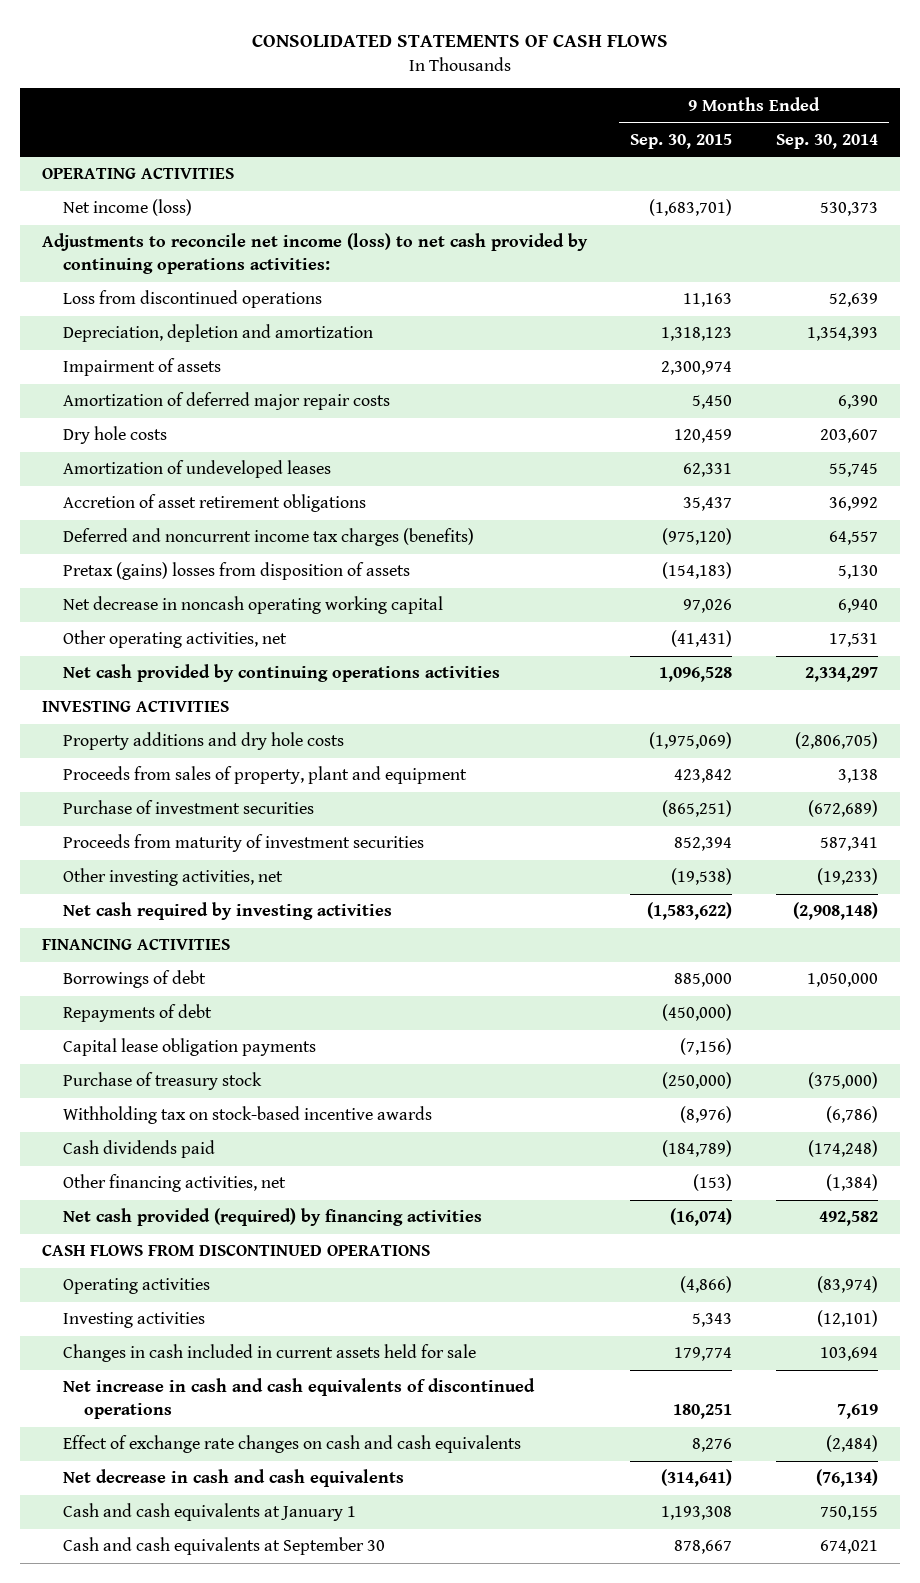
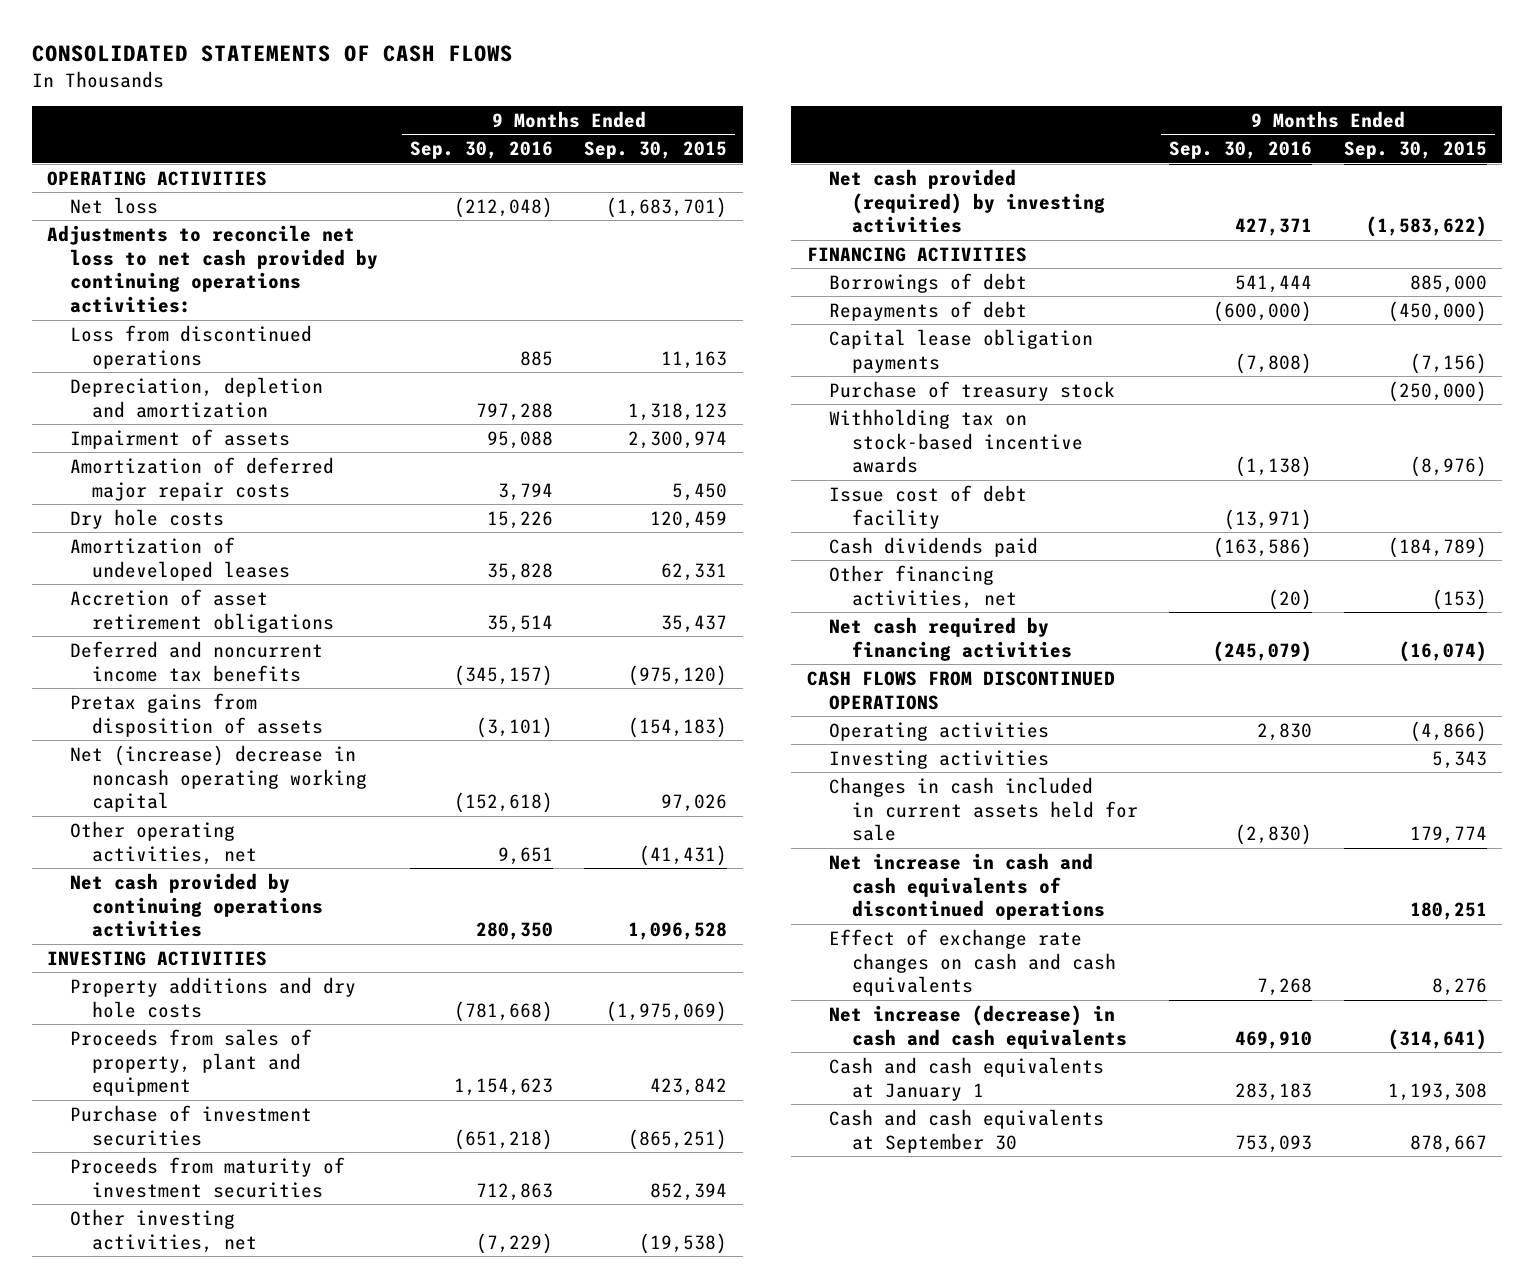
[775,133,878,149] Sep. 30, 2014 -> none
none -> [409,141,553,160] Sep. 30, 2016
[62,199,192,217] Net income (loss) -> [69,196,158,214] Net loss
[41,233,588,275] Adjustments to reconcile net income (loss) to net cash provided by continuing operations activities: -> [47,224,378,314] Adjustments to reconcile net loss to net cash provided by continuing operations activities:
[62,528,474,547] Deferred and noncurrent income tax charges (benefits) -> [69,640,323,682] Deferred and noncurrent income tax benefits
[62,562,410,581] Pretax (gains) losses from disposition of assets -> [69,692,324,737] Pretax gains from disposition of assets
[62,596,443,615] Net decrease in noncash operating working capital -> [69,744,368,813] Net (increase) decrease in noncash operating working capital
[62,902,392,921] Net cash required by investing activities -> [829,168,1105,234] Net cash provided (required) by investing activities
none -> [829,484,1028,529] Issue cost of debt facility
[62,1208,482,1227] Net cash provided (required) by financing activities -> [829,616,1072,661] Net cash required by financing activities
[62,1469,404,1488] Net decrease in cash and cash equivalents -> [829,1004,1127,1049] Net increase (decrease) in cash and cash equivalents

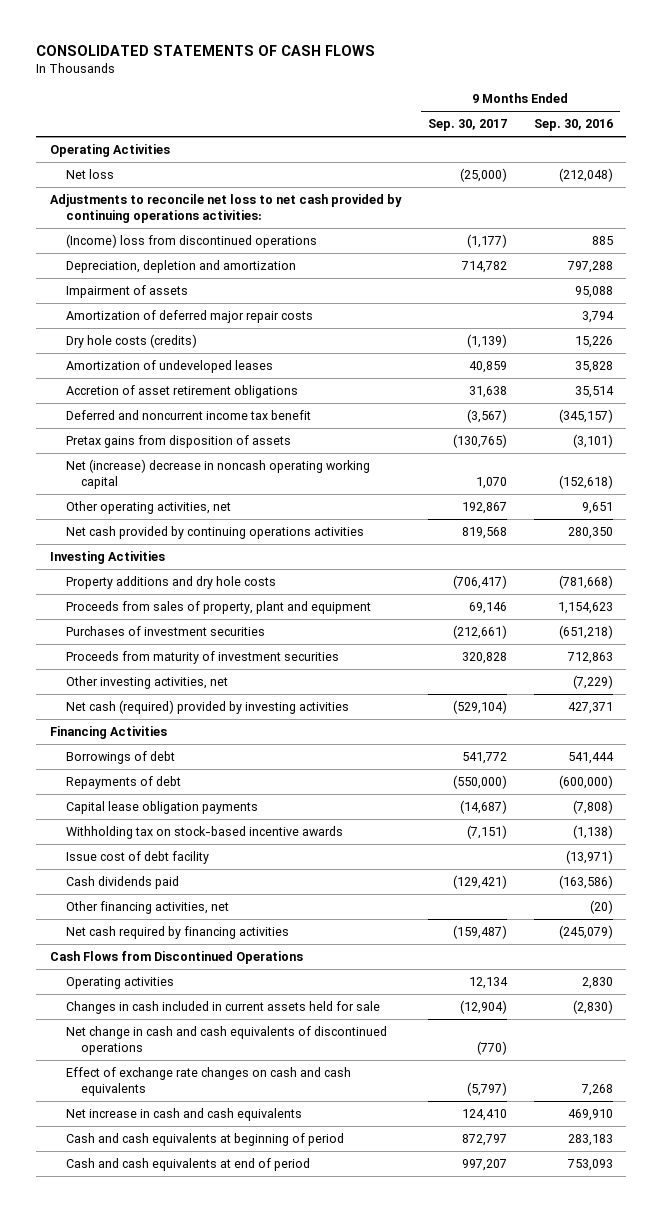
[584,141,728,160] Sep. 30, 2015 -> none
none -> [427,119,507,132] Sep. 30, 2017
[47,170,268,186] OPERATING ACTIVITIES -> [49,144,170,158] Operating Activities
[69,324,312,369] Loss from discontinued operations -> [65,234,317,249] (Income) loss from discontinued operations
[69,508,224,529] Dry hole costs -> [65,334,197,349] Dry hole costs (credits)
[69,640,323,682] Deferred and noncurrent income tax benefits -> [65,410,311,421] Deferred and noncurrent income tax benefit
[47,950,268,966] INVESTING ACTIVITIES -> [49,551,165,565] Investing Activities
[69,1104,312,1146] Purchase of investment securities -> [65,626,265,637] Purchases of investment securities
[829,168,1105,234] Net cash provided (required) by investing activities -> [65,700,349,715] Net cash (required) provided by investing activities
[806,246,1027,262] FINANCING ACTIVITIES -> [49,726,167,740] Financing Activities
[829,380,1116,401] Purchase of treasury stock -> none
[806,670,1115,710] CASH FLOWS FROM DISCONTINUED OPERATIONS -> [49,951,303,965] Cash Flows from Discontinued Operations
[829,749,1050,769] Investing activities -> none
[829,852,1105,921] Net increase in cash and cash equivalents of discontinued operations -> [65,1026,387,1056] Net change in cash and cash equivalents of discontinued operations
[829,1004,1127,1049] Net increase (decrease) in cash and cash equivalents -> [65,1108,302,1122] Net increase in cash and cash equivalents
[829,1056,1105,1101] Cash and cash equivalents at January 1 -> [65,1133,344,1147] Cash and cash equivalents at beginning of period
[829,1108,1105,1153] Cash and cash equivalents at September 30 -> [65,1158,310,1172] Cash and cash equivalents at end of period

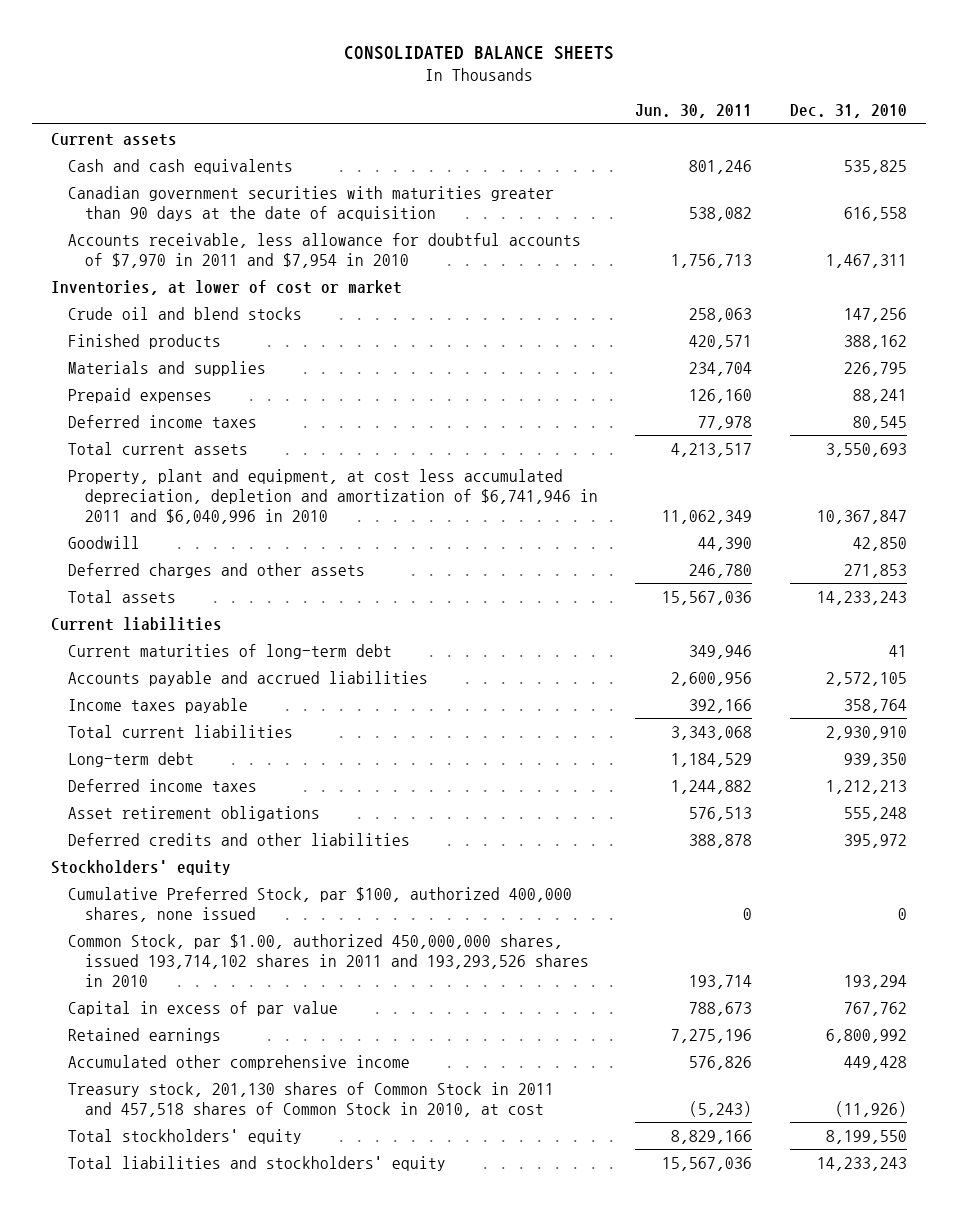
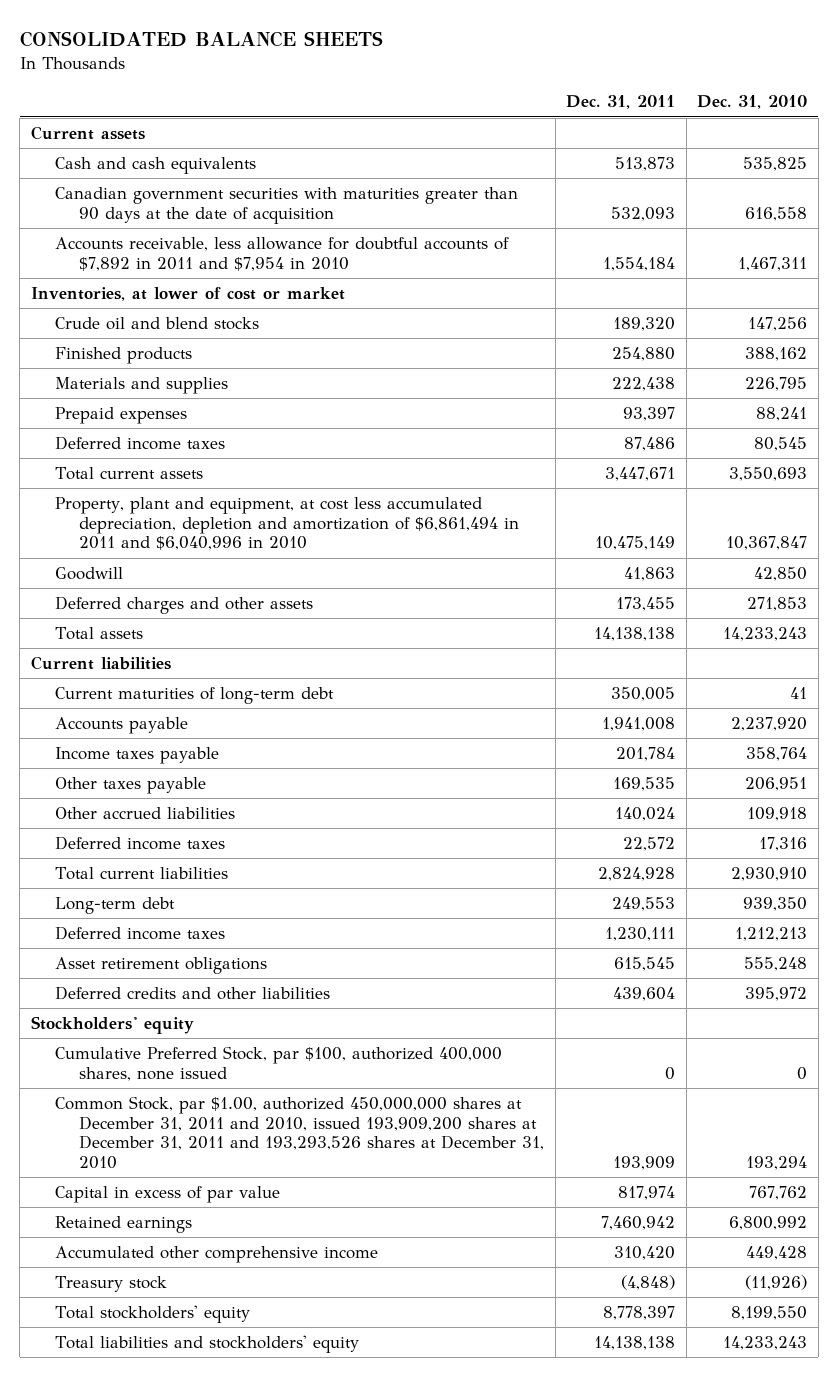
[635,104,753,119] Jun. 30, 2011 -> none
none -> [566,95,676,110] Dec. 31, 2011
[67,232,581,268] Accounts receivable, less allowance for doubtful accounts of $7,970 in 2011 and $7,954 in 2010 -> [55,237,510,271] Accounts receivable, less allowance for doubtful accounts of $7,892 in 2011 and $7,954 in 2010
[67,468,598,524] Property, plant and equipment, at cost less accumulated depreciation, depletion and amortization of $6,741,946 in 2011 and $6,040,996 in 2010 -> [55,497,520,551] Property, plant and equipment, at cost less accumulated depreciation, depletion and amortization of $6,861,494 in 2011 and $6,040,996 in 2010
[67,670,428,686] Accounts payable and accrued liabilities -> none
none -> [55,717,189,735] Accounts payable
none -> [55,777,207,795] Other taxes payable
none -> [55,807,236,820] Other accrued liabilities
none -> [55,836,226,851] Deferred income taxes
[67,933,589,987] Common Stock, par $1.00, authorized 450,000,000 shares, issued 193,714,102 shares in 2011 and 193,293,526 shares in 2010 -> [55,1096,545,1169] Common Stock, par $1.00, authorized 450,000,000 shares at December 31, 2011 and 2010, issued 193,909,200 shares at December 31, 2011 and 193,293,526 shares at December 31, 2010
[67,1081,554,1117] Treasury stock, 201,130 shares of Common Stock in 2011 and 457,518 shares of Common Stock in 2010, at cost -> [55,1276,168,1293] Treasury stock

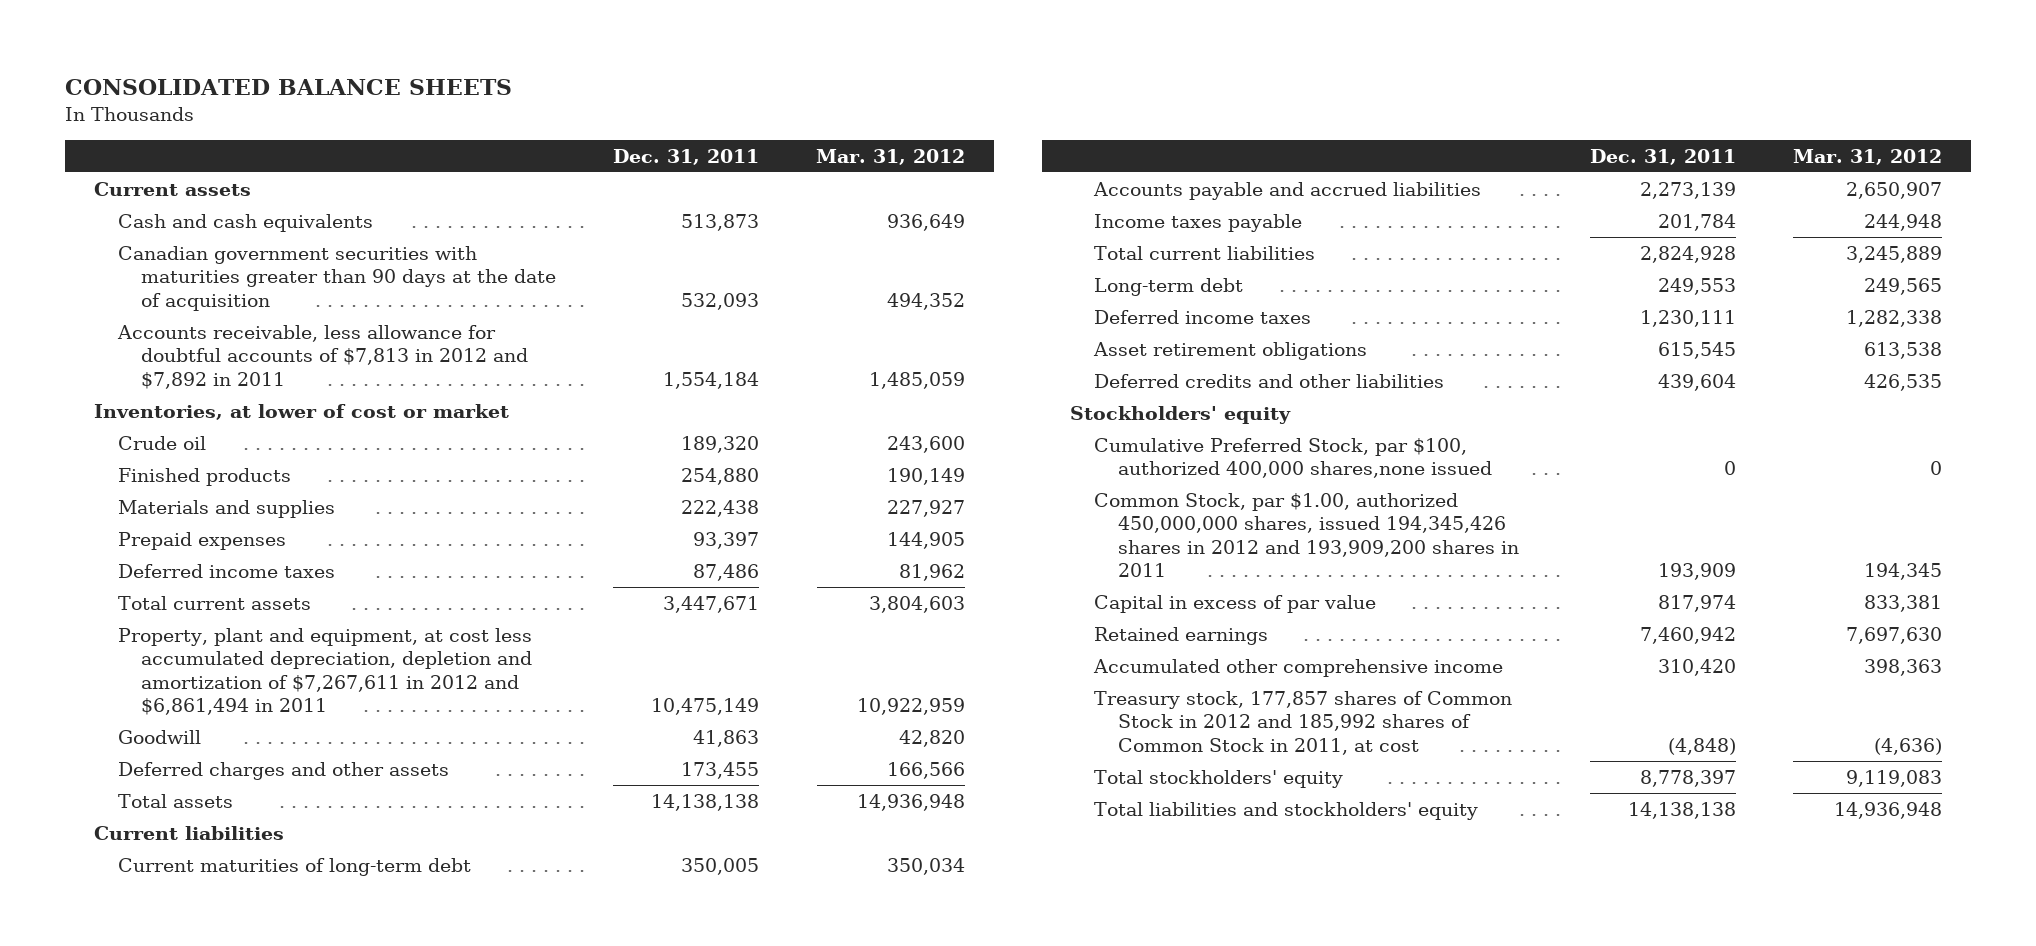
[697,95,808,110] Dec. 31, 2010 -> none
none -> [816,149,966,166] Mar. 31, 2012
[55,237,510,271] Accounts receivable, less allowance for doubtful accounts of $7,892 in 2011 and $7,954 in 2010 -> [116,324,529,389] Accounts receivable, less allowance for doubtful accounts of $7,813 in 2012 and $7,892 in 2011
[55,317,260,331] Crude oil and blend stocks -> [117,435,206,450] Crude oil
[55,497,520,551] Property, plant and equipment, at cost less accumulated depreciation, depletion and amortization of $6,861,494 in 2011 and $6,040,996 in 2010 -> [117,627,533,716] Property, plant and equipment, at cost less accumulated depreciation, depletion and amortization of $7,267,611 in 2012 and $6,861,494 in 2011
[55,717,189,735] Accounts payable -> none
none -> [1093,181,1482,200] Accounts payable and accrued liabilities
[55,777,207,795] Other taxes payable -> none
[55,807,236,820] Other accrued liabilities -> none
[55,836,226,851] Deferred income taxes -> none
[55,1046,503,1081] Cumulative Preferred Stock, par $100, authorized 400,000 shares, none issued -> [1094,437,1492,479] Cumulative Preferred Stock, par $100, authorized 400,000 shares,none issued
[55,1096,545,1169] Common Stock, par $1.00, authorized 450,000,000 shares at December 31, 2011 and 2010, issued 193,909,200 shares at December 31, 2011 and 193,293,526 shares at December 31, 2010 -> [1094,492,1519,578] Common Stock, par $1.00, authorized 450,000,000 shares, issued 194,345,426 shares in 2012 and 193,909,200 shares in 2011
[55,1276,168,1293] Treasury stock -> [1094,690,1513,755] Treasury stock, 177,857 shares of Common Stock in 2012 and 185,992 shares of Common Stock in 2011, at cost

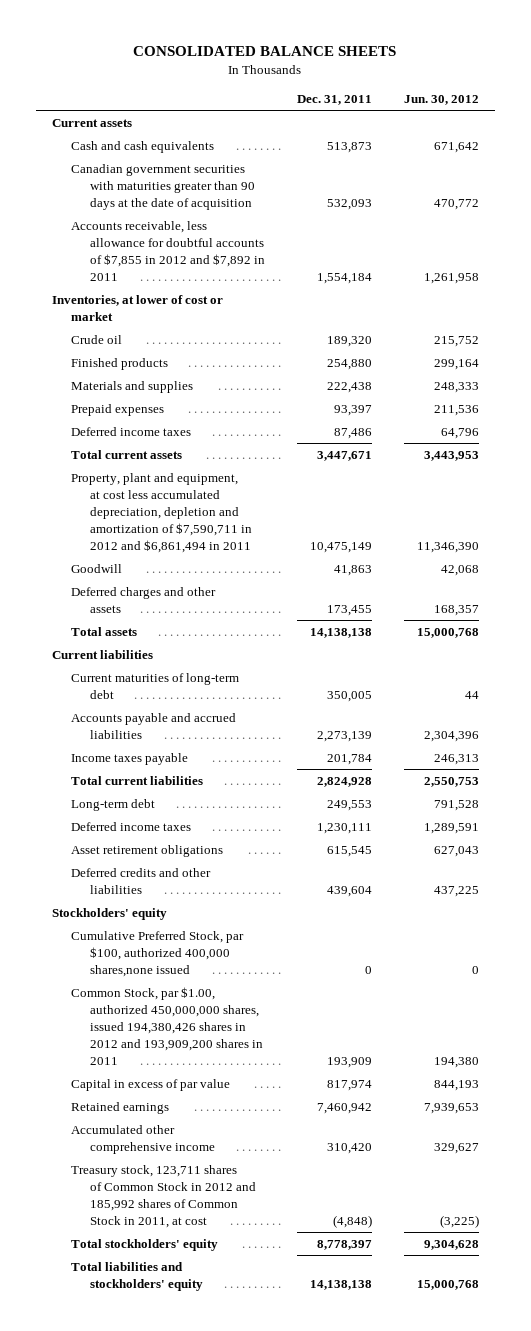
[816,149,966,166] Mar. 31, 2012 -> none
none -> [404,94,480,105] Jun. 30, 2012
[116,324,529,389] Accounts receivable, less allowance for doubtful accounts of $7,813 in 2012 and $7,892 in 2011 -> [70,220,265,281] Accounts receivable, less allowance for doubtful accounts of $7,855 in 2012 and $7,892 in 2011
[117,627,533,716] Property, plant and equipment, at cost less accumulated depreciation, depletion and amortization of $7,267,611 in 2012 and $6,861,494 in 2011 -> [70,472,252,553] Property, plant and equipment, at cost less accumulated depreciation, depletion and amortization of $7,590,711 in 2012 and $6,861,494 in 2011
[1094,492,1519,578] Common Stock, par $1.00, authorized 450,000,000 shares, issued 194,345,426 shares in 2012 and 193,909,200 shares in 2011 -> [70,986,263,1065] Common Stock, par $1.00, authorized 450,000,000 shares, issued 194,380,426 shares in 2012 and 193,909,200 shares in 2011
[1094,690,1513,755] Treasury stock, 177,857 shares of Common Stock in 2012 and 185,992 shares of Common Stock in 2011, at cost -> [70,1164,256,1228] Treasury stock, 123,711 shares of Common Stock in 2012 and 185,992 shares of Common Stock in 2011, at cost

